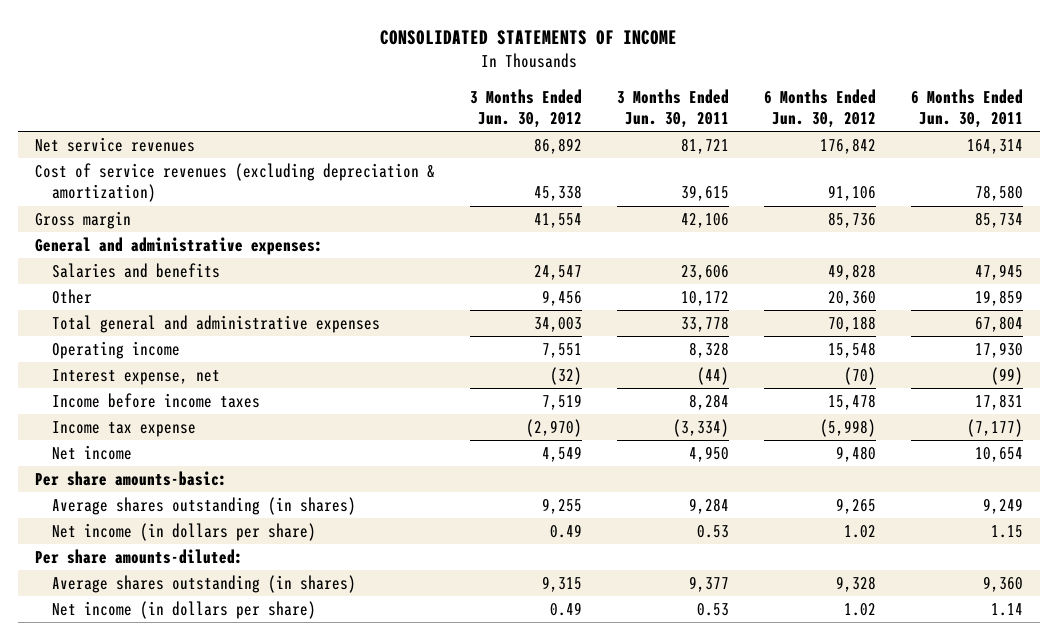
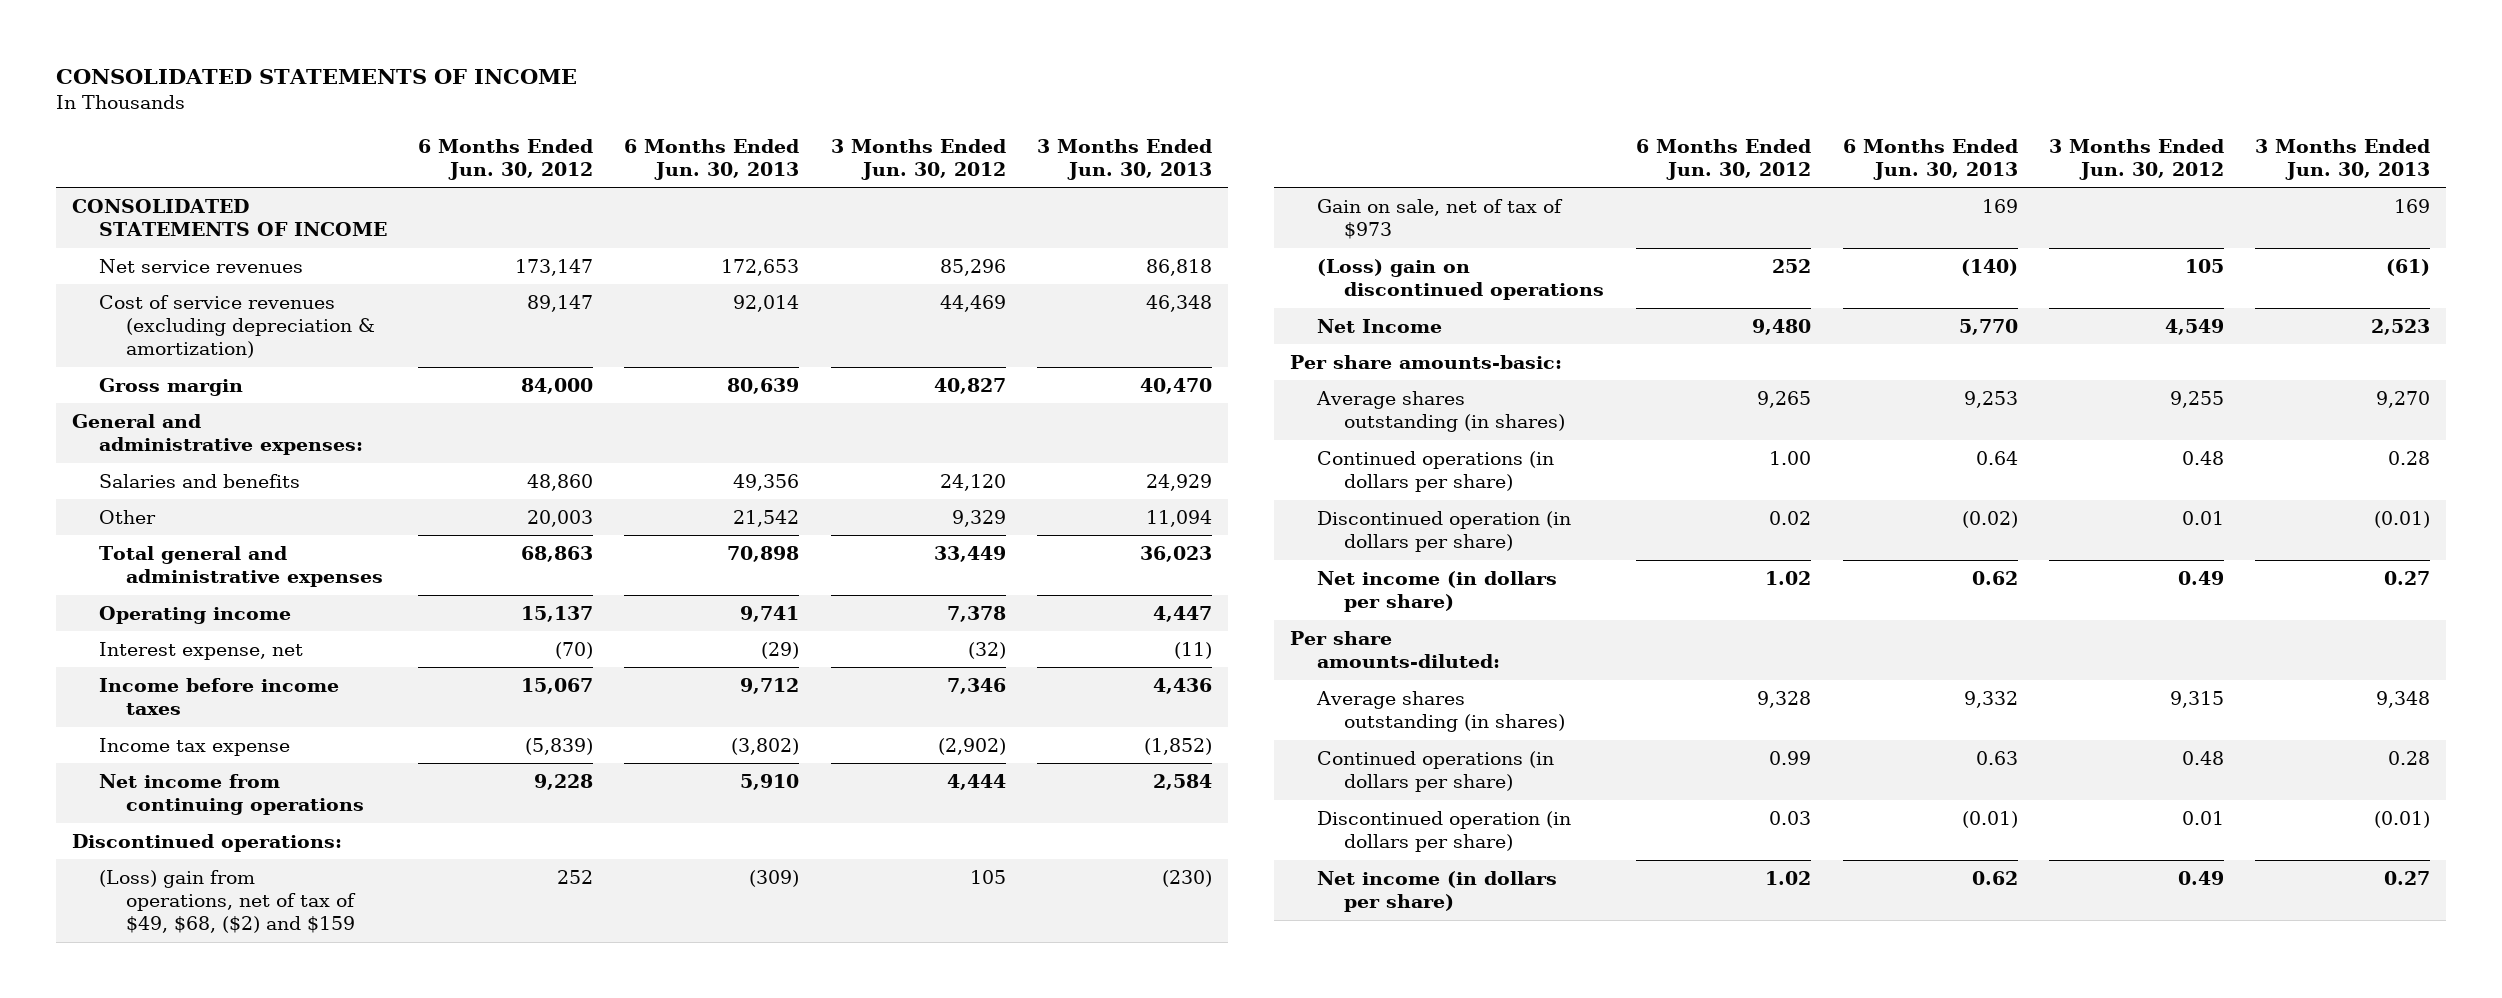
[617,88,730,129] 3 Months Ended Jun. 30, 2011 -> none
[910,88,1023,129] 6 Months Ended Jun. 30, 2011 -> none
none -> [624,138,800,180] 6 Months Ended Jun. 30, 2013
none -> [1037,138,1213,180] 3 Months Ended Jun. 30, 2013
none -> [71,198,387,237] CONSOLIDATED STATEMENTS OF INCOME
[534,138,583,155] 86,892 -> [939,258,1006,276] 85,296
[819,138,876,155] 176,842 -> [515,258,594,276] 173,147
[534,185,583,202] 45,338 -> [939,294,1006,312] 44,469
[827,185,876,202] 91,106 -> [527,294,594,312] 89,147
[534,213,583,229] 41,554 -> [933,377,1006,394] 40,827
[827,212,876,229] 85,736 -> [521,377,594,394] 84,000
[534,265,583,281] 24,547 -> [939,473,1006,491] 24,120
[827,264,876,281] 49,828 -> [527,473,594,491] 48,860
[542,290,583,307] 9,456 -> [951,509,1006,527] 9,329
[827,291,876,307] 20,360 -> [527,509,594,527] 20,003
[534,317,583,333] 34,003 -> [933,545,1006,562] 33,449
[827,316,876,333] 70,188 -> [521,545,594,562] 68,863
[542,343,583,359] 7,551 -> [946,605,1006,622] 7,378
[827,342,876,359] 15,548 -> [521,605,594,622] 15,137
[542,394,583,411] 7,519 -> [946,677,1006,694] 7,346
[827,394,876,411] 15,478 -> [521,677,594,694] 15,067
[526,419,583,438] (2,970) -> [937,737,1006,755] (2,902)
[819,419,876,438] (5,998) -> [525,737,594,755] (5,839)
none -> [98,773,364,816] Net income from continuing operations
none -> [71,833,342,852] Discontinued operations:
none -> [98,869,356,934] (Loss) gain from operations, net of tax of $49, $68, ($2) and $159
none -> [1316,198,1563,240] Gain on sale, net of tax of $973
none -> [1316,258,1605,301] (Loss) gain on discontinued operations
[52,445,133,461] Net income -> [1316,318,1442,333] Net Income
none -> [1316,450,1554,493] Continued operations (in dollars per share)
none -> [1316,510,1571,553] Discontinued operation (in dollars per share)
none -> [1316,750,1554,793] Continued operations (in dollars per share)
none -> [1316,810,1571,853] Discontinued operation (in dollars per share)

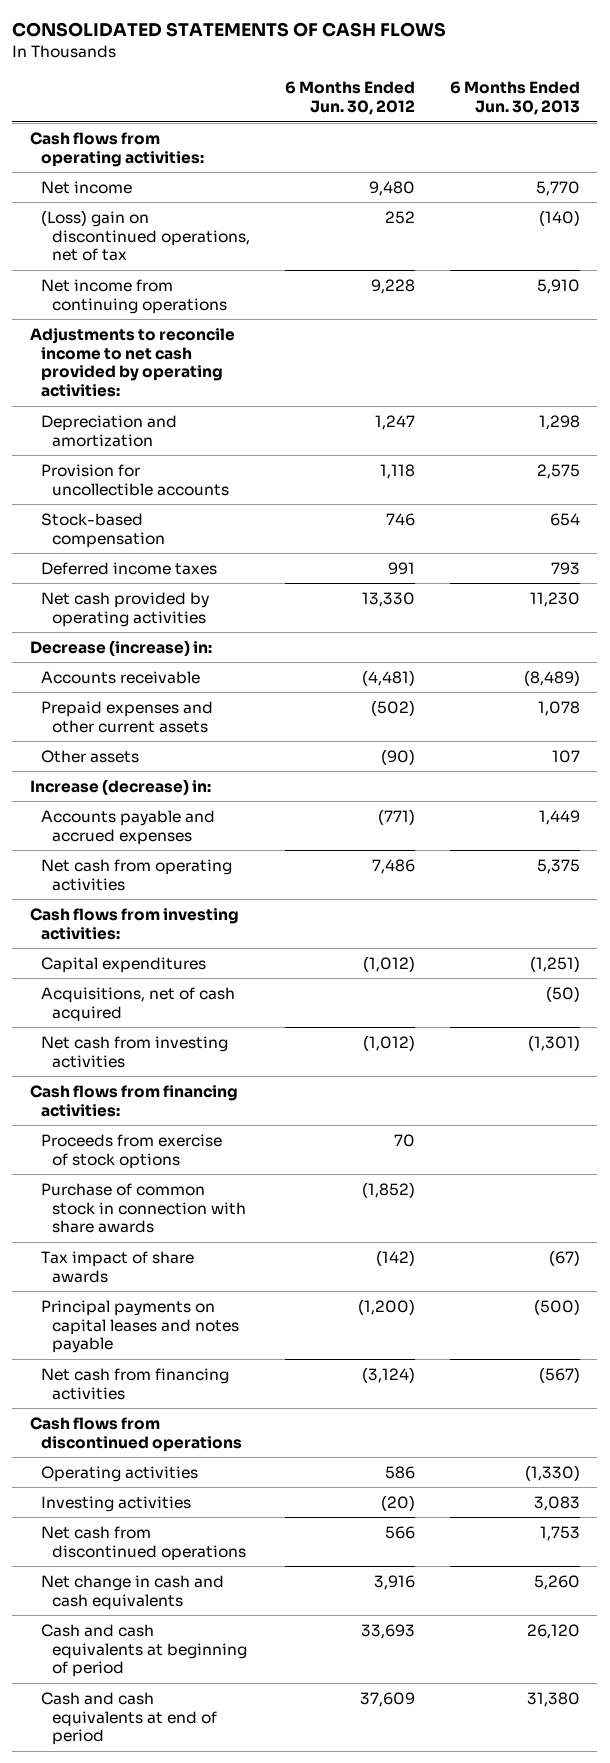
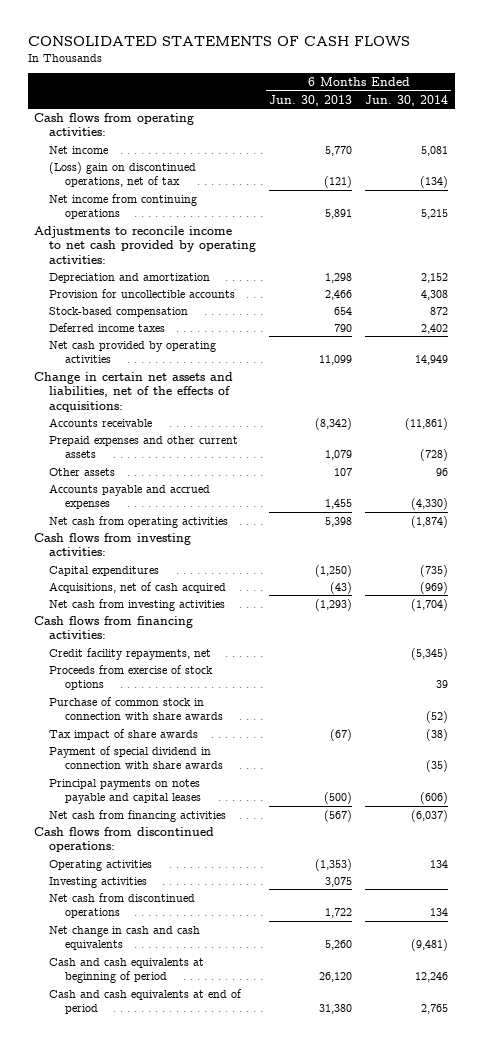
[284,81,415,116] 6 Months Ended Jun. 30, 2012 -> none
none -> [365,94,449,106] Jun. 30, 2014
[538,209,580,226] (140) -> [324,176,353,189] (121)
[536,278,580,294] 5,910 -> [325,209,353,220] 5,891
[536,463,580,479] 2,575 -> [325,289,353,300] 2,466
[29,639,212,656] Decrease (increase) in: -> none
[550,561,580,575] 793 -> [334,323,353,332] 790
[529,591,580,607] 11,230 -> [319,355,353,366] 11,099
none -> [34,371,234,412] Change in certain net assets and liabilities, net of the effects of acquisitions:
[523,669,580,686] (8,489) -> [315,417,353,430] (8,342)
[537,700,580,716] 1,078 -> [325,450,353,461] 1,079
[29,778,211,795] Increase (decrease) in: -> none
[538,809,580,825] 1,449 -> [325,499,353,510] 1,455
[536,858,580,874] 5,375 -> [325,516,353,527] 5,398
[529,955,580,972] (1,251) -> [315,564,353,577] (1,250)
[545,985,580,1002] (50) -> [330,581,353,594] (43)
[527,1034,580,1051] (1,301) -> [315,598,353,611] (1,293)
none -> [49,647,212,660] Credit facility repayments, net
none -> [49,745,223,770] Payment of special dividend in connection with share awards
[40,1299,240,1354] Principal payments on capital leases and notes payable -> [49,778,201,805] Principal payments on notes payable and capital leases
[29,1416,242,1452] Cash flows from discontinued operations -> [34,826,215,853] Cash flows from discontinued operations:
[524,1464,580,1481] (1,330) -> [315,858,353,871] (1,353)
[533,1495,580,1511] 3,083 -> [325,876,353,887] 3,075
[539,1525,580,1541] 1,753 -> [325,908,353,919] 1,722

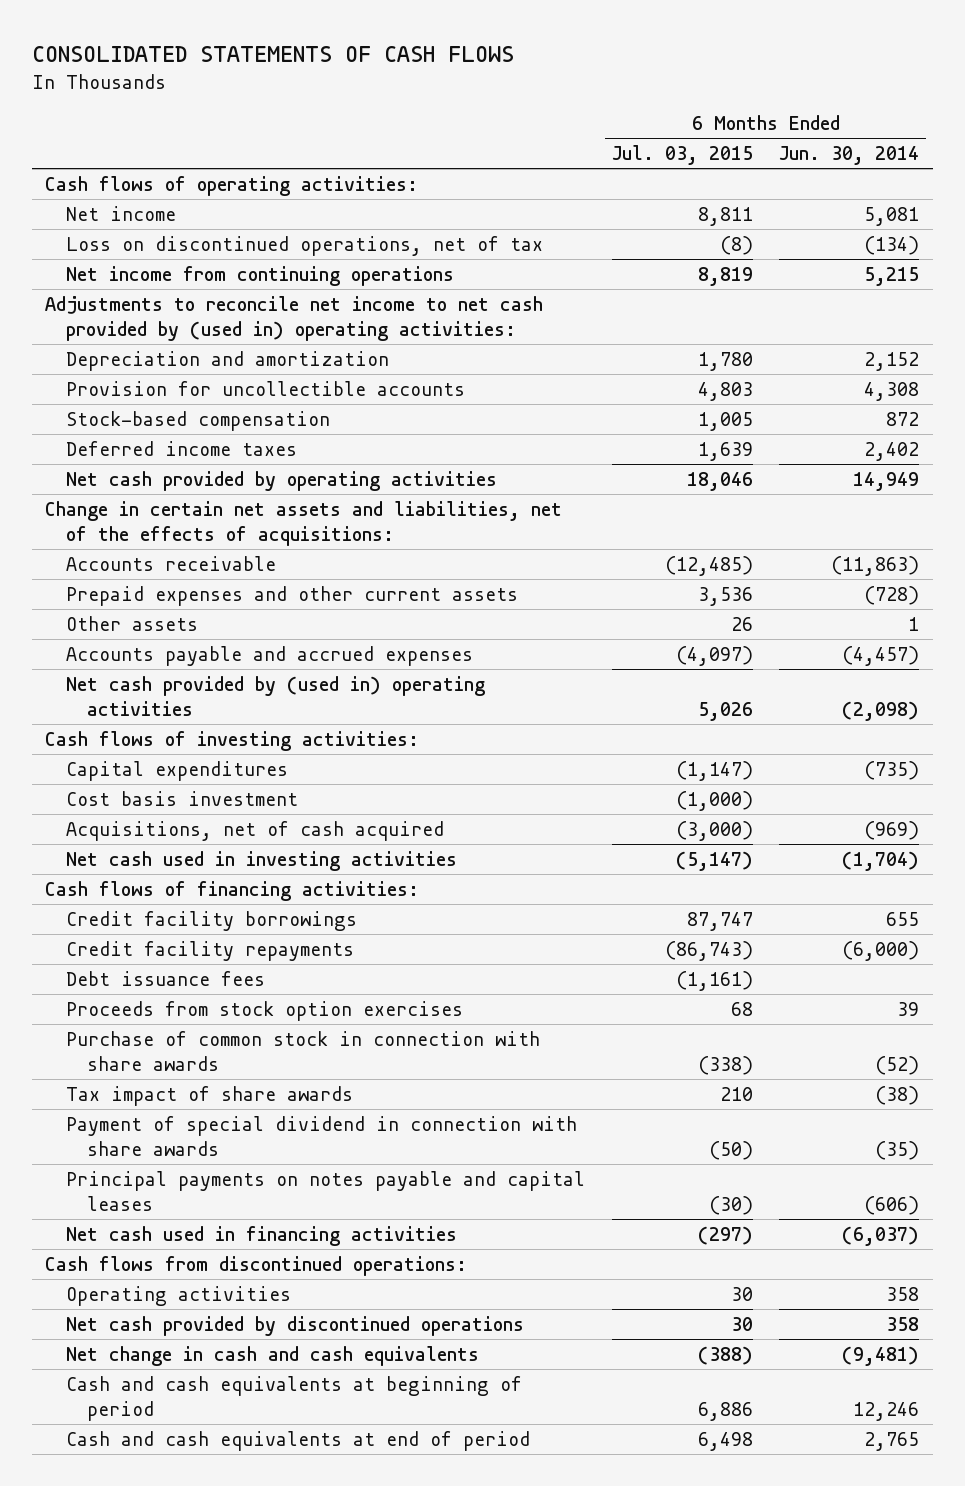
[269,94,353,106] Jun. 30, 2013 -> none
none -> [611,145,753,166] Jul. 03, 2015
[34,112,195,137] Cash flows from operating activities: -> [45,175,419,196] Cash flows of operating activities:
[49,161,197,188] (Loss) gain on discontinued operations, net of tax -> [65,235,543,256] Loss on discontinued operations, net of tax
[34,225,257,264] Adjustments to reconcile income to net cash provided by operating activities: -> [45,295,544,341] Adjustments to reconcile net income to net cash provided by (used in) operating activities:
[405,417,449,430] (11,861) -> [831,555,920,576] (11,863)
[436,467,449,476] 96 -> [908,616,920,631] 1
[411,498,449,511] (4,330) -> [842,645,920,666] (4,457)
[49,515,229,528] Net cash from operating activities -> [65,675,485,716] Net cash provided by (used in) operating activities
[411,515,449,528] (1,874) -> [842,700,920,721] (2,098)
[34,532,192,557] Cash flows from investing activities: -> [45,730,420,751] Cash flows of investing activities:
none -> [65,790,298,806] Cost basis investment
[49,598,226,611] Net cash from investing activities -> [65,850,457,871] Net cash used in investing activities
[34,615,194,640] Cash flows from financing activities: -> [45,880,420,901] Cash flows of financing activities:
[49,647,212,660] Credit facility repayments, net -> [65,910,357,931] Credit facility borrowings
[411,647,449,660] (5,345) -> [886,911,920,926] 655
none -> [65,940,354,961] Credit facility repayments
none -> [65,970,265,986] Debt issuance fees
[49,664,214,691] Proceeds from exercise of stock options -> [65,1000,463,1021] Proceeds from stock option exercises
[49,809,227,822] Net cash from financing activities -> [65,1225,457,1246] Net cash used in financing activities
[49,876,148,888] Investing activities -> none
[430,859,449,868] 134 -> [886,1286,920,1301] 358
[49,892,196,919] Net cash from discontinued operations -> [65,1315,524,1336] Net cash provided by discontinued operations
[430,908,449,917] 134 -> [886,1316,920,1331] 358

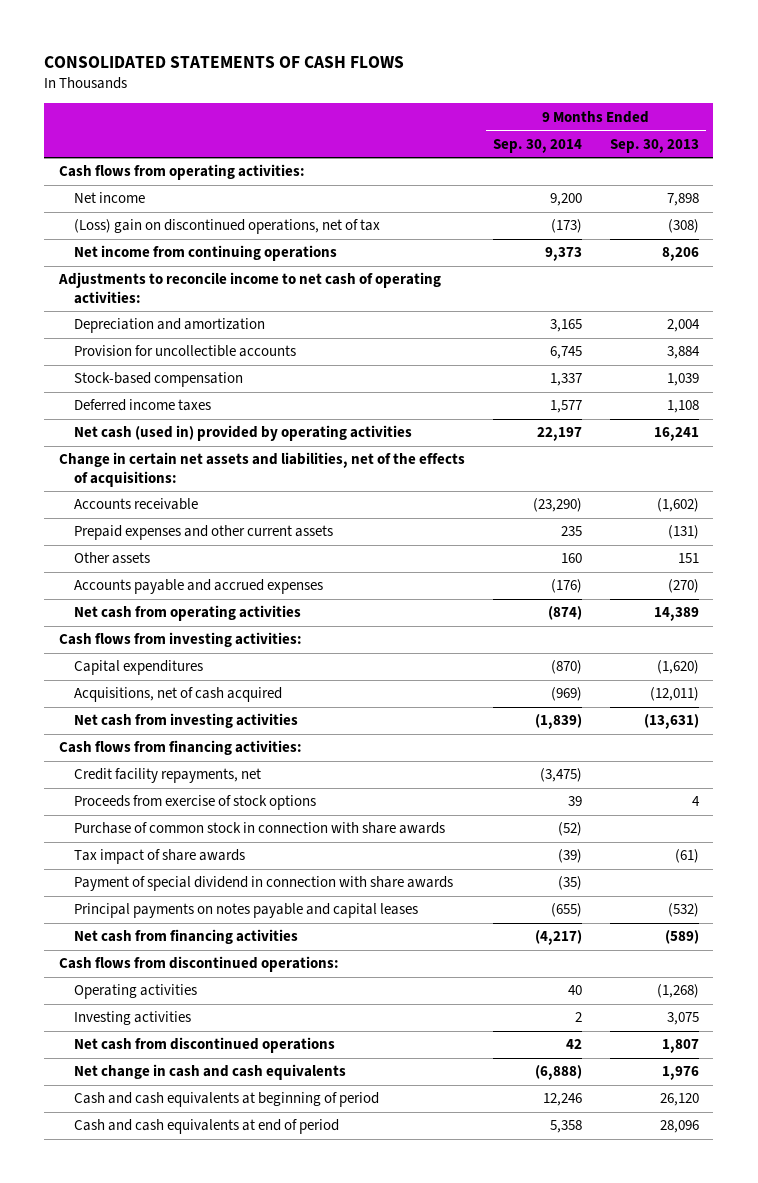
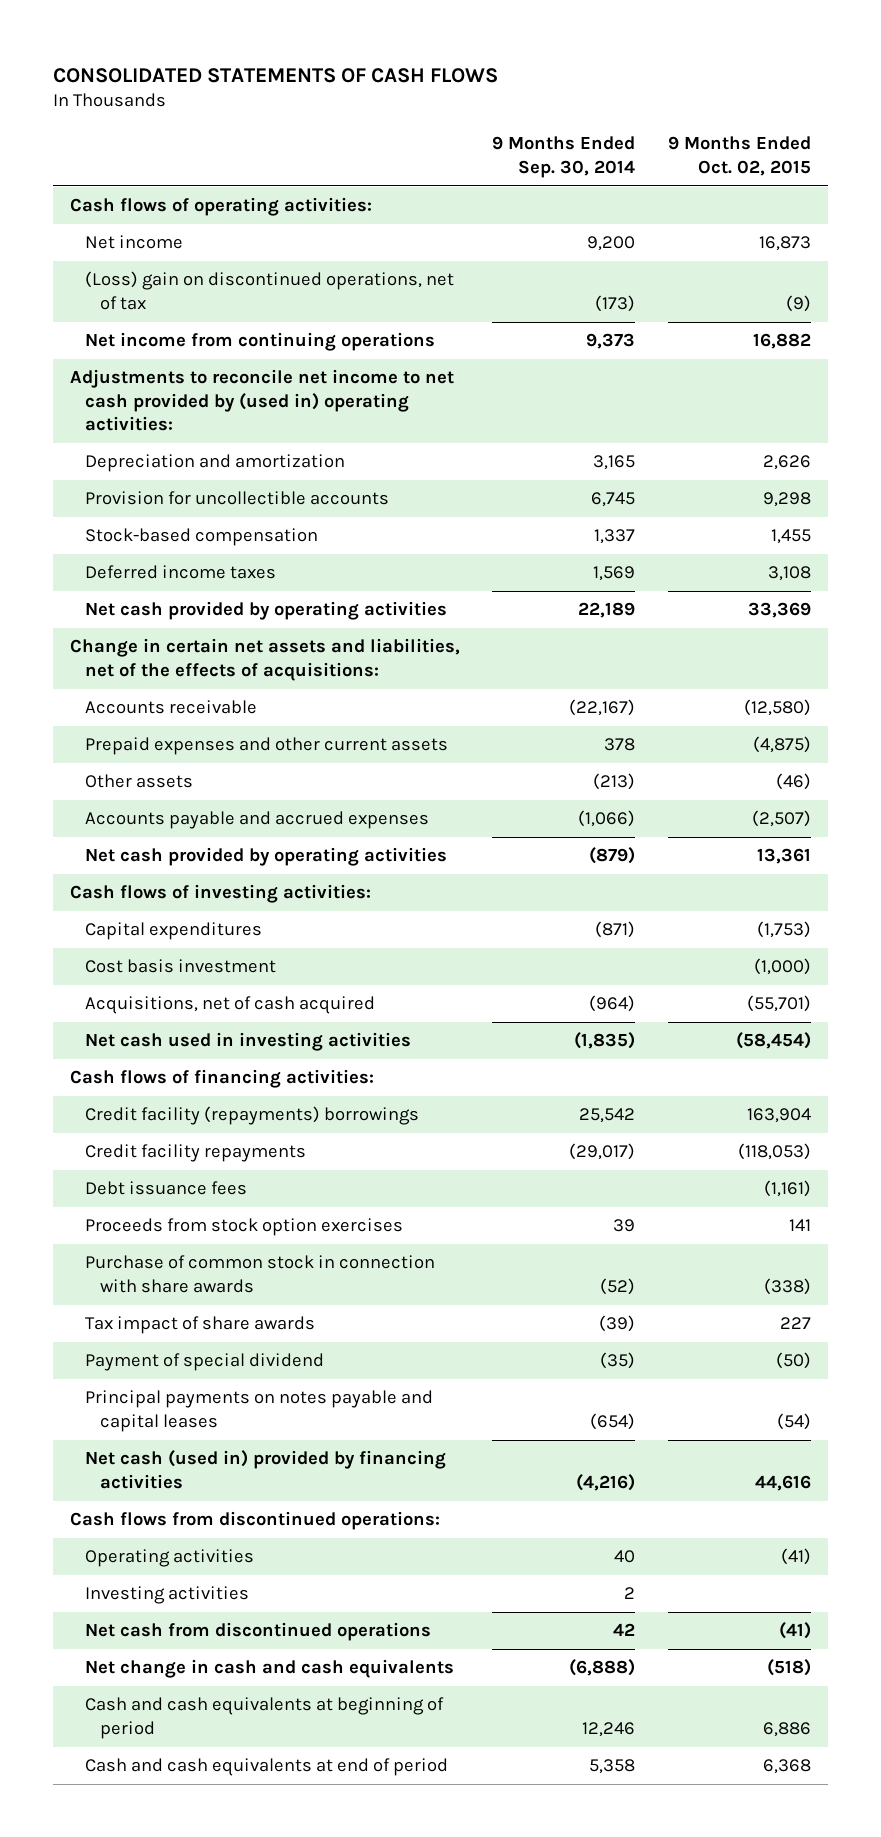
[610,138,700,153] Sep. 30, 2013 -> none
none -> [668,136,812,176] 9 Months Ended Oct. 02, 2015
[58,164,305,181] Cash flows from operating activities: -> [69,197,372,217] Cash flows of operating activities:
[57,272,441,304] Adjustments to reconcile income to net cash of operating activities: -> [69,369,454,432] Adjustments to reconcile net income to net cash provided by (used in) operating activities:
[549,400,582,414] 1,577 -> [593,566,636,582] 1,569
[73,425,412,442] Net cash (used in) provided by operating activities -> [84,601,447,621] Net cash provided by operating activities
[536,427,582,442] 22,197 -> [578,602,636,619] 22,189
[532,498,582,513] (23,290) -> [569,699,636,717] (22,167)
[560,526,582,537] 235 -> [604,738,636,752] 378
[560,553,582,564] 160 -> [593,773,636,791] (213)
[550,579,582,594] (176) -> [578,810,636,828] (1,066)
[73,605,301,622] Net cash from operating activities -> [84,847,447,867] Net cash provided by operating activities
[547,606,582,621] (874) -> [589,847,636,865] (879)
[58,632,302,648] Cash flows from investing activities: -> [69,884,371,904] Cash flows of investing activities:
[550,660,582,675] (870) -> [595,921,636,939] (871)
none -> [84,959,276,974] Cost basis investment
[550,687,582,702] (969) -> [589,995,636,1013] (964)
[73,713,298,729] Net cash from investing activities -> [84,1032,411,1052] Net cash used in investing activities
[534,714,582,730] (1,839) -> [574,1032,636,1050] (1,835)
[58,740,302,756] Cash flows from financing activities: -> [69,1069,374,1089] Cash flows of financing activities:
[73,768,261,784] Credit facility repayments, net -> [84,1106,419,1126] Credit facility (repayments) borrowings
[539,768,582,783] (3,475) -> [579,1108,636,1124] 25,542
none -> [84,1144,306,1163] Credit facility repayments
none -> [84,1181,247,1196] Debt issuance fees
[73,795,316,811] Proceeds from exercise of stock options -> [84,1218,403,1237] Proceeds from stock option exercises
[73,876,453,892] Payment of special dividend in connection with share awards -> [84,1353,324,1372] Payment of special dividend
[550,903,582,918] (655) -> [590,1412,636,1430] (654)
[73,929,298,945] Net cash from financing activities -> [84,1450,446,1489] Net cash (used in) provided by financing activities
[534,930,582,946] (4,217) -> [576,1473,636,1491] (4,216)

